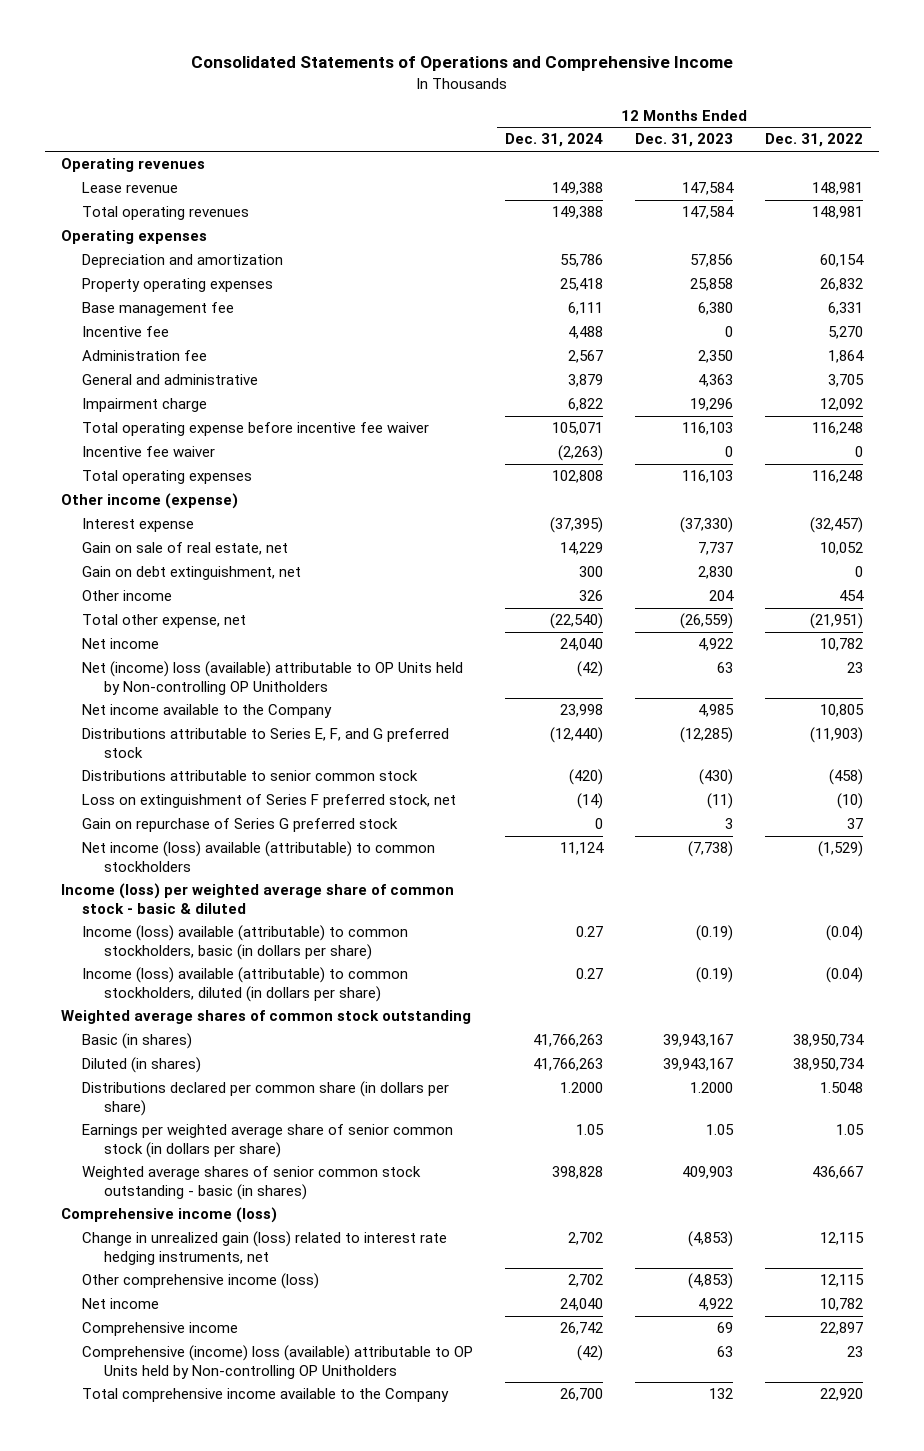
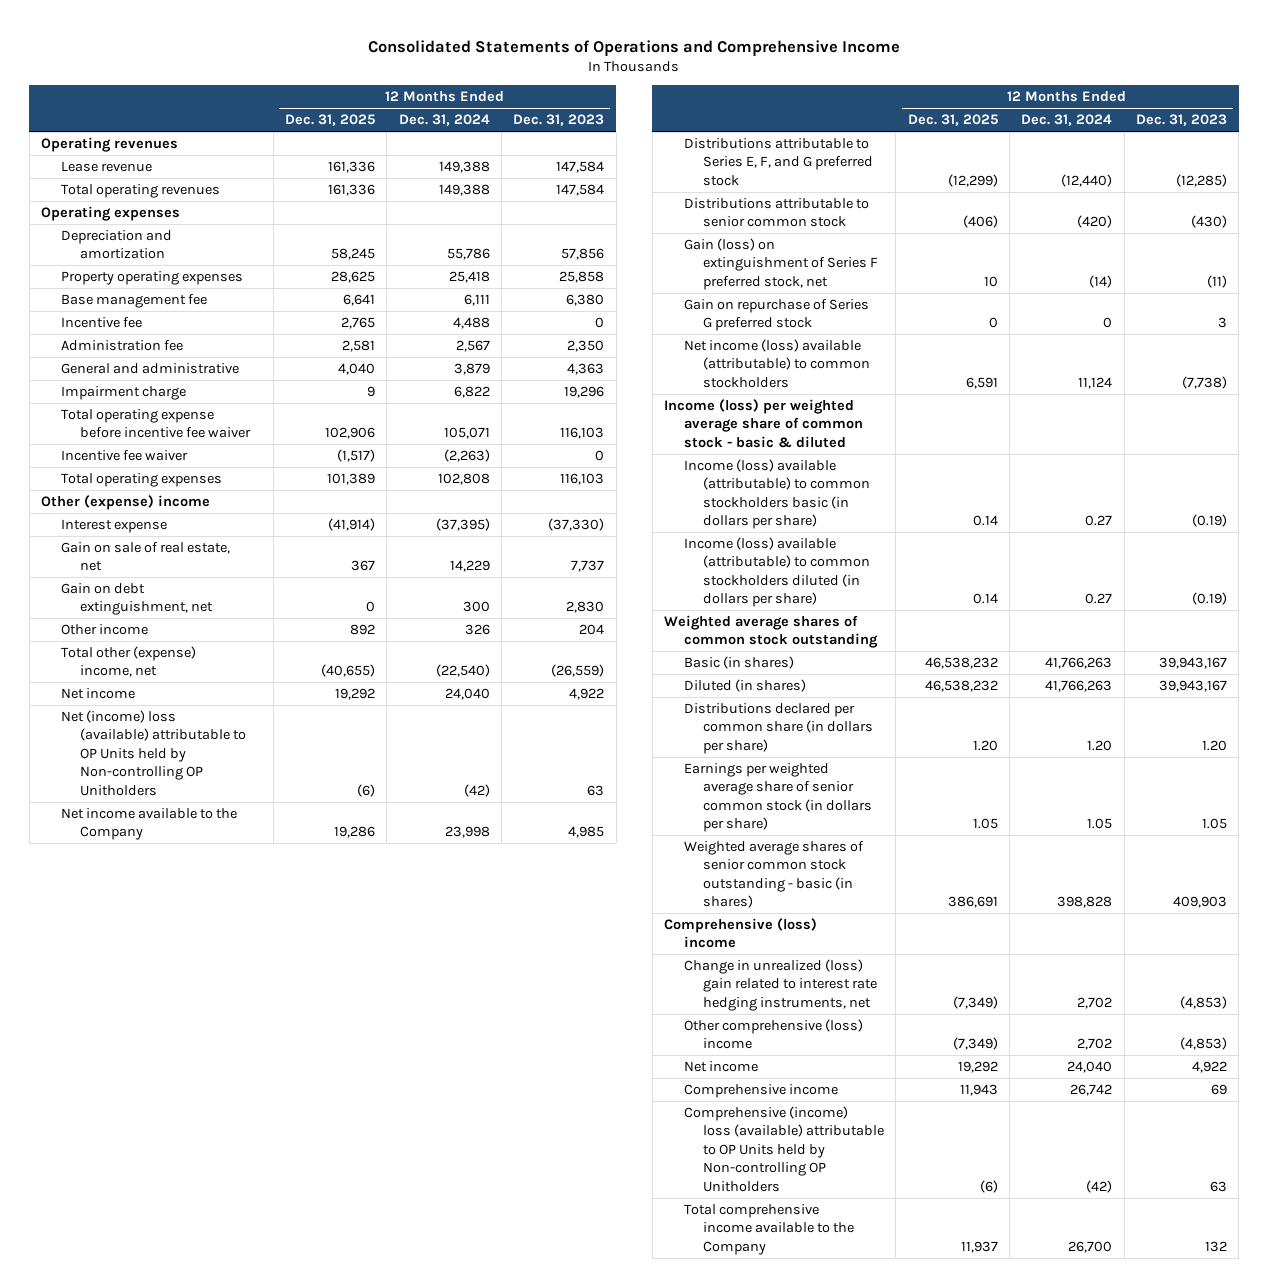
[764,133,863,148] Dec. 31, 2022 -> none
none -> [285,114,376,127] Dec. 31, 2025
[61,493,239,510] Other income (expense) -> [41,494,211,510] Other (expense) income
[82,614,247,629] Total other expense, net -> [60,645,196,678] Total other (expense) income, net
[82,794,457,809] Loss on extinguishment of Series F preferred stock, net -> [683,237,879,290] Gain (loss) on extinguishment of Series F preferred stock, net
[82,925,409,960] Income (loss) available (attributable) to common stockholders, basic (in dollars per share) -> [683,458,871,530] Income (loss) available (attributable) to common stockholders basic (in dollars per share)
[82,967,409,1002] Income (loss) available (attributable) to common stockholders, diluted (in dollars per share) -> [683,536,871,608] Income (loss) available (attributable) to common stockholders diluted (in dollars per share)
[560,1082,604,1094] 1.2000 -> [1087,739,1113,751] 1.20
[689,1082,733,1094] 1.2000 -> [1202,739,1228,751] 1.20
[61,1207,278,1224] Comprehensive income (loss) -> [663,917,817,949] Comprehensive (loss) income
[82,1231,448,1265] Change in unrealized gain (loss) related to interest rate hedging instruments, net -> [683,958,878,1011] Change in unrealized (loss) gain related to interest rate hedging instruments, net
[82,1273,320,1290] Other comprehensive income (loss) -> [683,1018,863,1050] Other comprehensive (loss) income

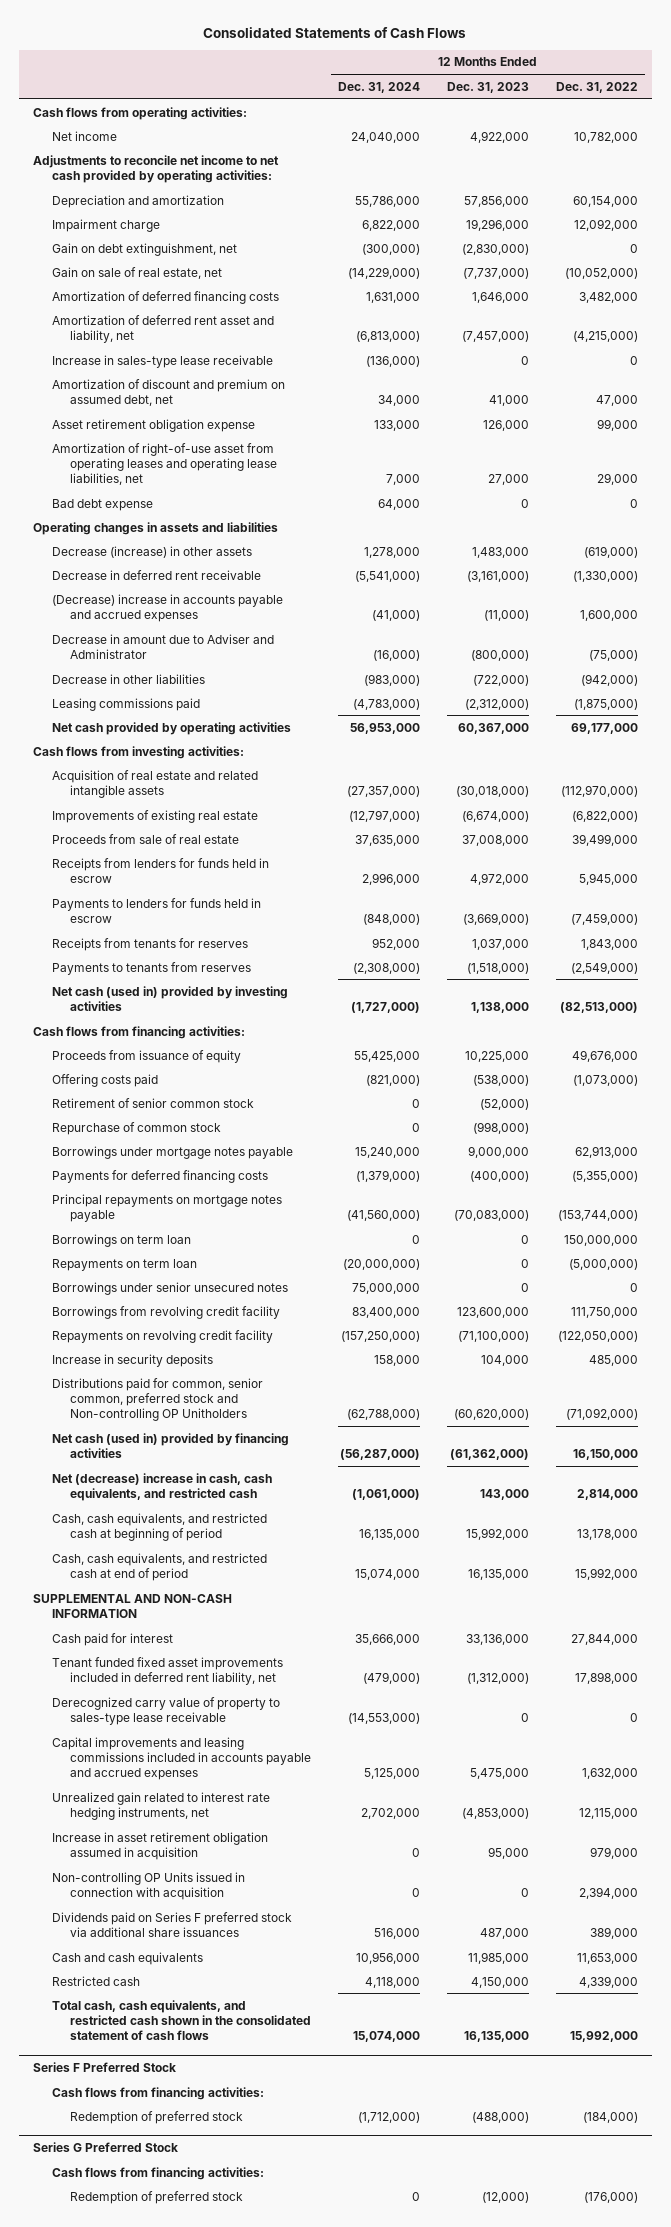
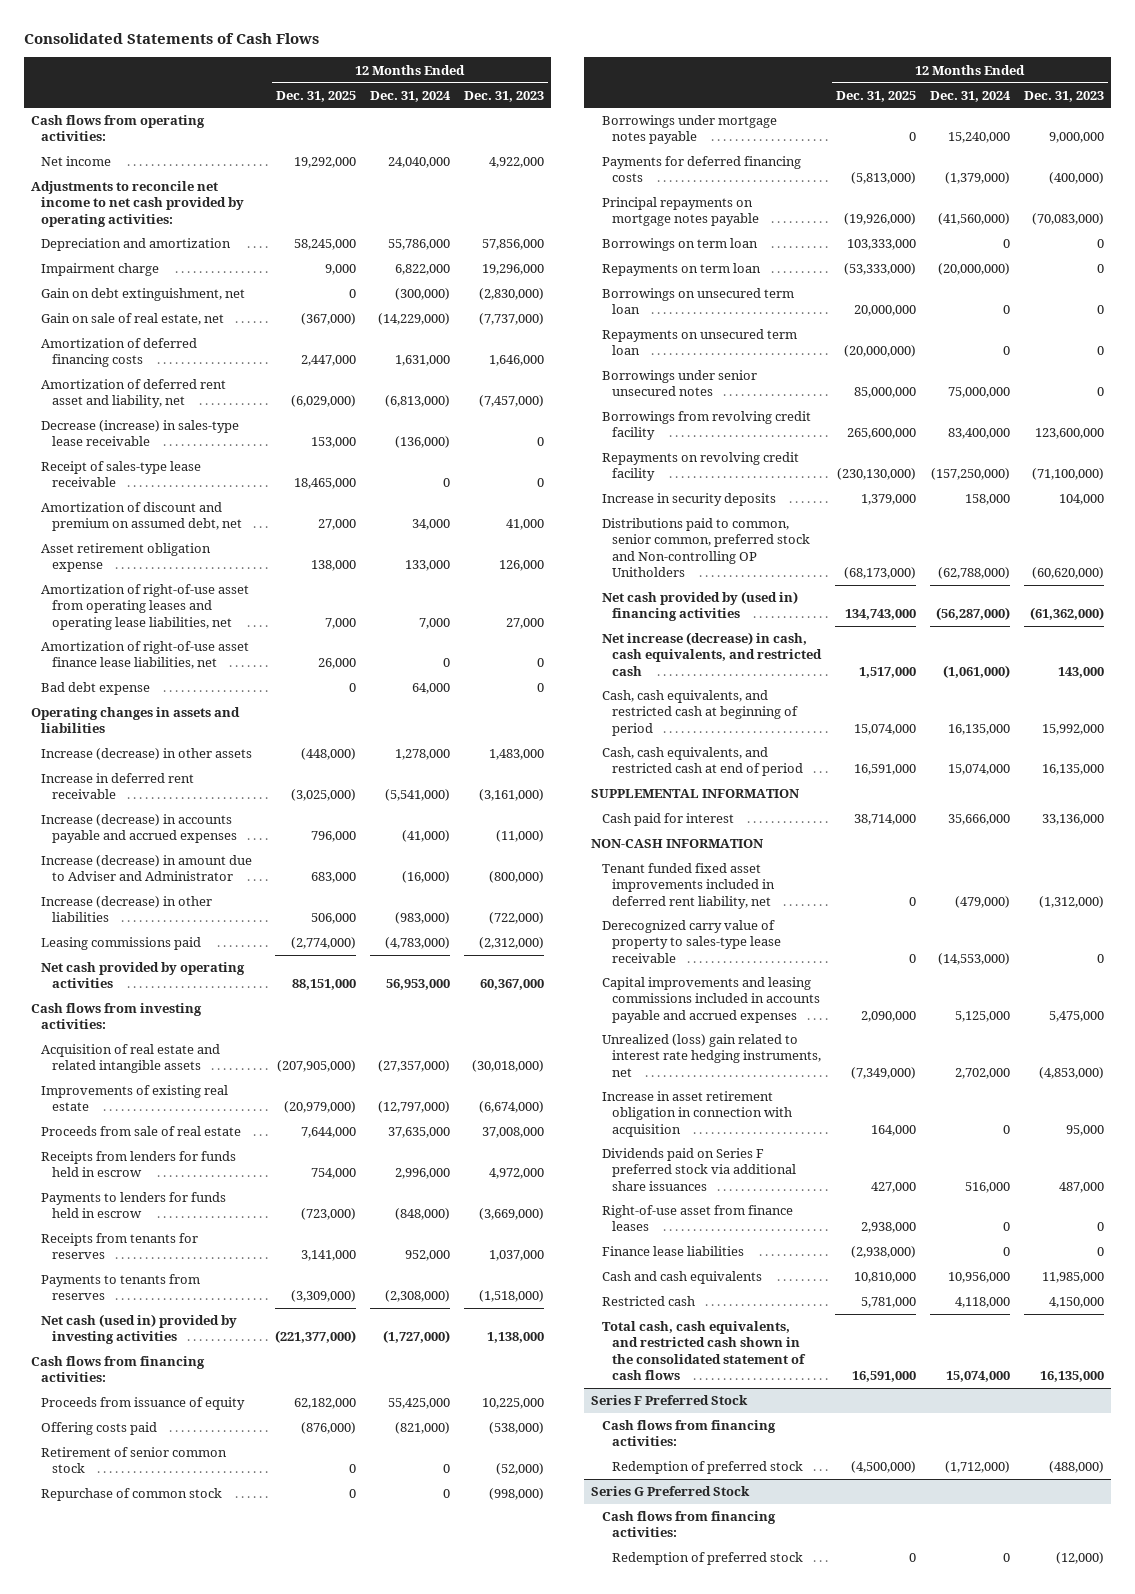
[556,81,639,93] Dec. 31, 2022 -> none
none -> [276,90,357,102] Dec. 31, 2025
[51,354,273,368] Increase in sales-type lease receivable -> [41,420,240,447] Decrease (increase) in sales-type lease receivable
none -> [41,461,202,488] Receipt of sales-type lease receivable
none -> [41,641,250,670] Amortization of right-of-use asset finance lease liabilities, net
[51,545,252,558] Decrease (increase) in other assets -> [41,748,253,761] Increase (decrease) in other assets
[51,569,261,580] Decrease in deferred rent receivable -> [41,773,195,800] Increase in deferred rent receivable
[51,593,283,622] (Decrease) increase in accounts payable and accrued expenses -> [41,814,238,844] Increase (decrease) in accounts payable and accrued expenses
[51,633,274,659] Decrease in amount due to Adviser and Administrator -> [41,855,253,882] Increase (decrease) in amount due to Adviser and Administrator
[51,673,205,684] Decrease in other liabilities -> [41,896,213,923] Increase (decrease) in other liabilities
none -> [601,288,794,315] Borrowings on unsecured term loan
none -> [601,329,797,356] Repayments on unsecured term loan
[51,1377,263,1421] Distributions paid for common, senior common, preferred stock and Non-controlling OP Unitholders -> [601,518,811,577] Distributions paid to common, senior common, preferred stock and Non-controlling OP Unitholders
[51,1432,289,1458] Net cash (used in) provided by financing activities -> [601,591,798,622] Net cash provided by (used in) financing activities
[51,1472,272,1501] Net (decrease) increase in cash, cash equivalents, and restricted cash -> [601,632,823,676] Net increase (decrease) in cash, cash equivalents, and restricted cash
[32,1593,232,1618] SUPPLEMENTAL AND NON-CASH INFORMATION -> [591,789,801,799] SUPPLEMENTAL INFORMATION
none -> [591,839,765,849] NON-CASH INFORMATION
[51,1871,245,1900] Non-controlling OP Units issued in connection with acquisition -> none
[51,1791,270,1820] Unrealized gain related to interest rate hedging instruments, net -> [601,1034,822,1077] Unrealized (loss) gain related to interest rate hedging instruments, net
[51,1831,268,1860] Increase in asset retirement obligation assumed in acquisition -> [601,1091,793,1137] Increase in asset retirement obligation in connection with acquisition
none -> [601,1205,793,1232] Right-of-use asset from finance leases
none -> [601,1246,744,1257] Finance lease liabilities

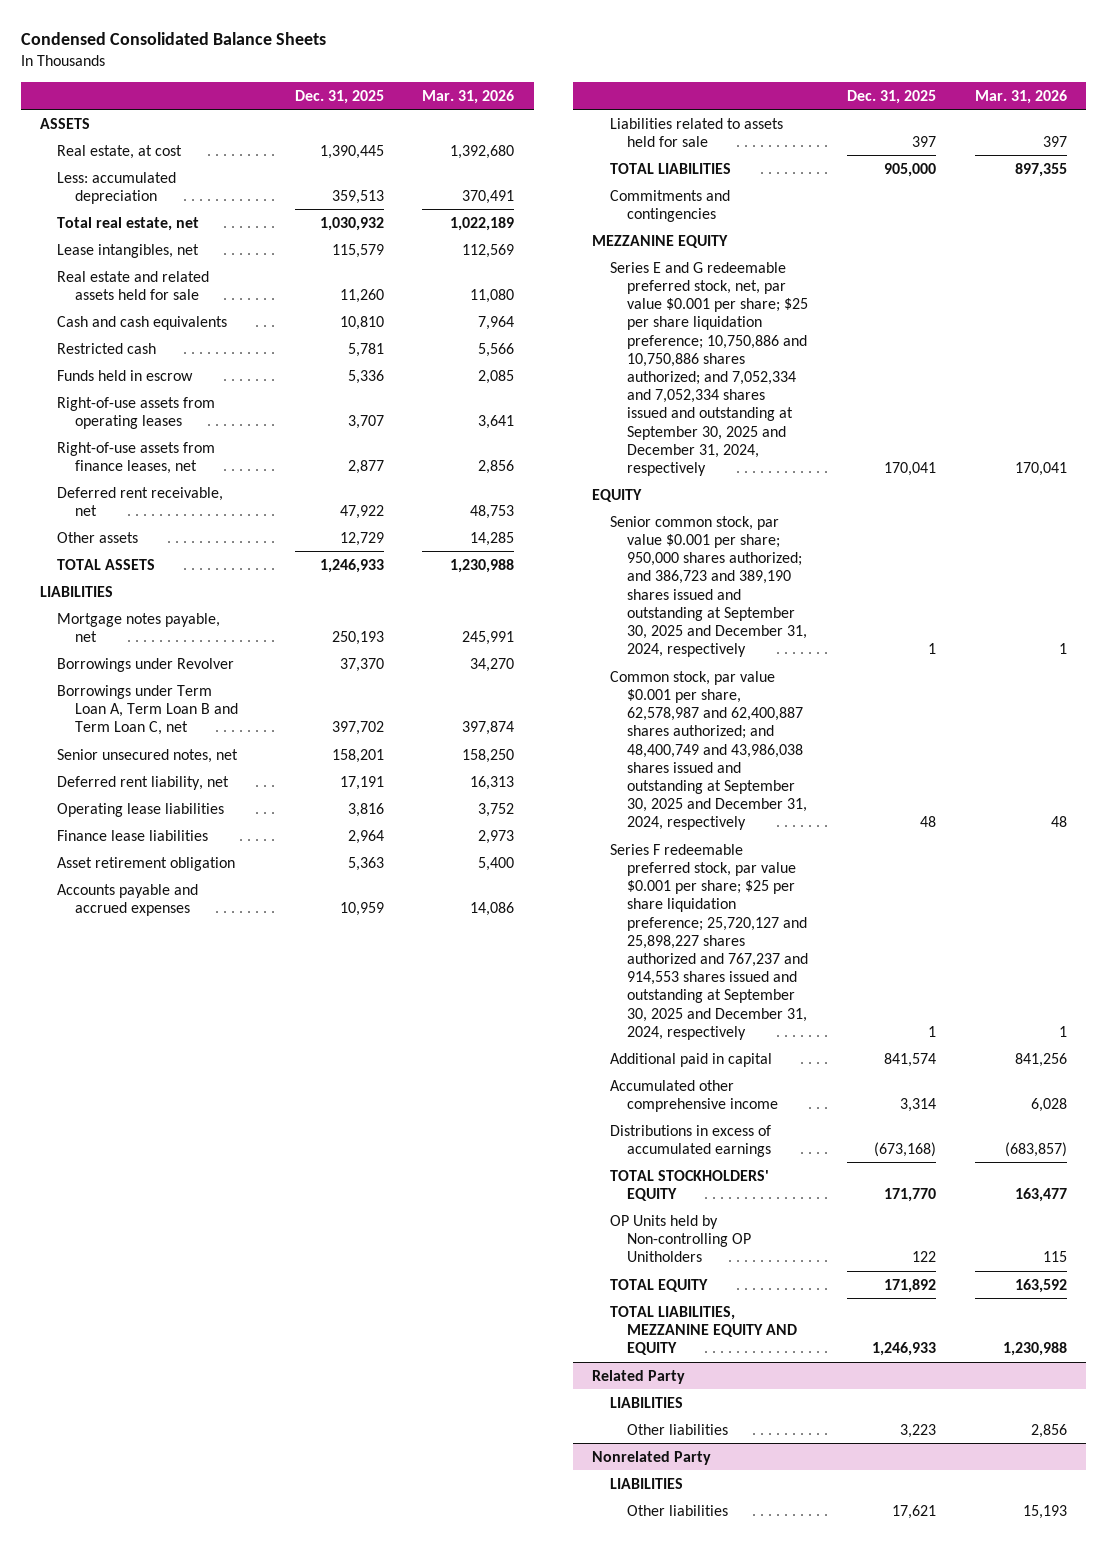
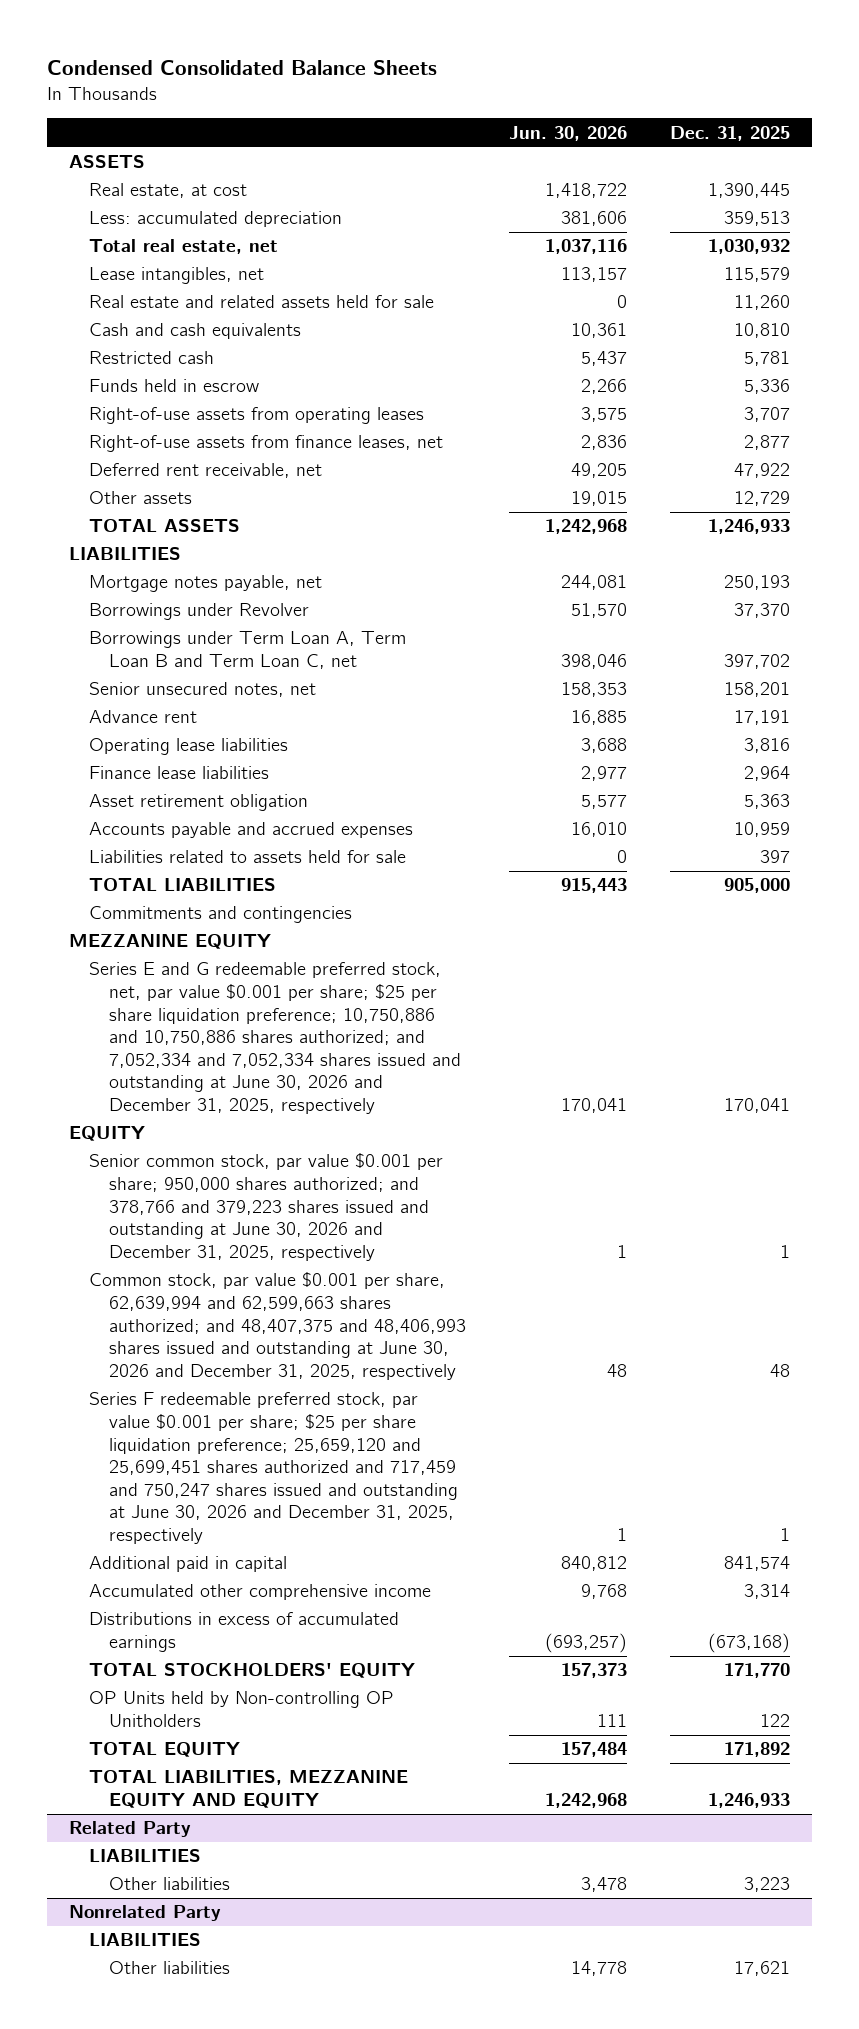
[422,89,515,104] Mar. 31, 2026 -> none
none -> [509,125,628,141] Jun. 30, 2026
[57,775,230,790] Deferred rent liability, net -> [88,710,197,724] Advance rent
[609,261,809,476] Series E and G redeemable preferred stock, net, par value $0.001 per share; $25 per share liquidation preference; 10,750,886 and 10,750,886 shares authorized; and 7,052,334 and 7,052,334 shares issued and outstanding at September 30, 2025 and December 31, 2024, respectively -> [88,962,461,1114] Series E and G redeemable preferred stock, net, par value $0.001 per share; $25 per share liquidation preference; 10,750,886 and 10,750,886 shares authorized; and 7,052,334 and 7,052,334 shares issued and outstanding at June 30, 2026 and December 31, 2025, respectively
[609,515,808,658] Senior common stock, par value $0.001 per share; 950,000 shares authorized; and 386,723 and 389,190 shares issued and outstanding at September 30, 2025 and December 31, 2024, respectively -> [88,1153,443,1261] Senior common stock, par value $0.001 per share; 950,000 shares authorized; and 378,766 and 379,223 shares issued and outstanding at June 30, 2026 and December 31, 2025, respectively
[609,670,808,831] Common stock, par value $0.001 per share, 62,578,987 and 62,400,887 shares authorized; and 48,400,749 and 43,986,038 shares issued and outstanding at September 30, 2025 and December 31, 2024, respectively -> [88,1272,466,1380] Common stock, par value $0.001 per share, 62,639,994 and 62,599,663 shares authorized; and 48,407,375 and 48,406,993 shares issued and outstanding at June 30, 2026 and December 31, 2025, respectively
[609,843,809,1040] Series F redeemable preferred stock, par value $0.001 per share; $25 per share liquidation preference; 25,720,127 and 25,898,227 shares authorized and 767,237 and 914,553 shares issued and outstanding at September 30, 2025 and December 31, 2024, respectively -> [88,1392,458,1544] Series F redeemable preferred stock, par value $0.001 per share; $25 per share liquidation preference; 25,659,120 and 25,699,451 shares authorized and 717,459 and 750,247 shares issued and outstanding at June 30, 2026 and December 31, 2025, respectively

